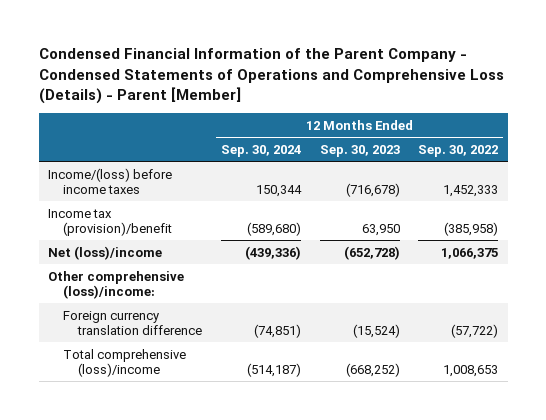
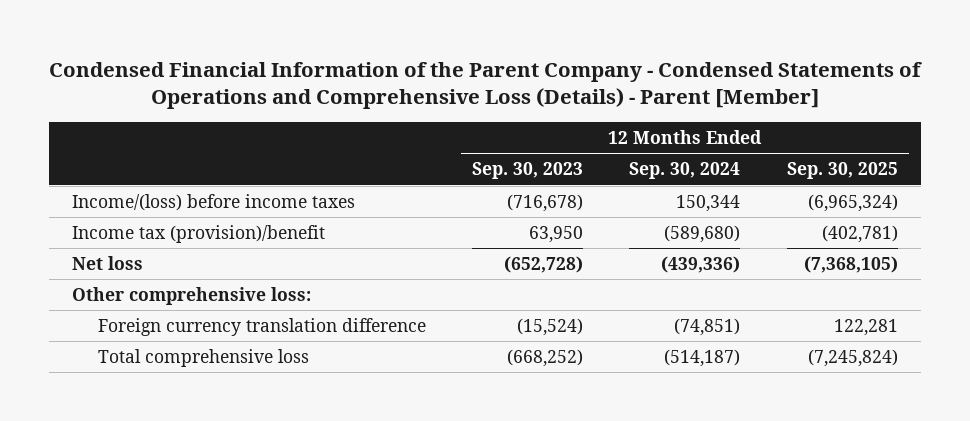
[418,144,499,157] Sep. 30, 2022 -> none
none -> [786,162,898,180] Sep. 30, 2025
[48,245,163,260] Net (loss)/income -> [72,256,144,271] Net loss
[48,270,185,299] Other comprehensive (loss)/income: -> [72,287,312,306] Other comprehensive loss:
[62,348,186,377] Total comprehensive (loss)/income -> [98,349,310,368] Total comprehensive loss

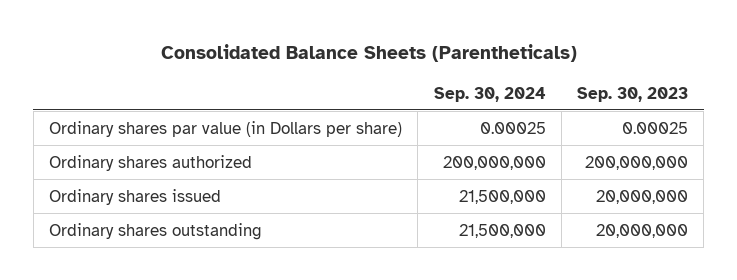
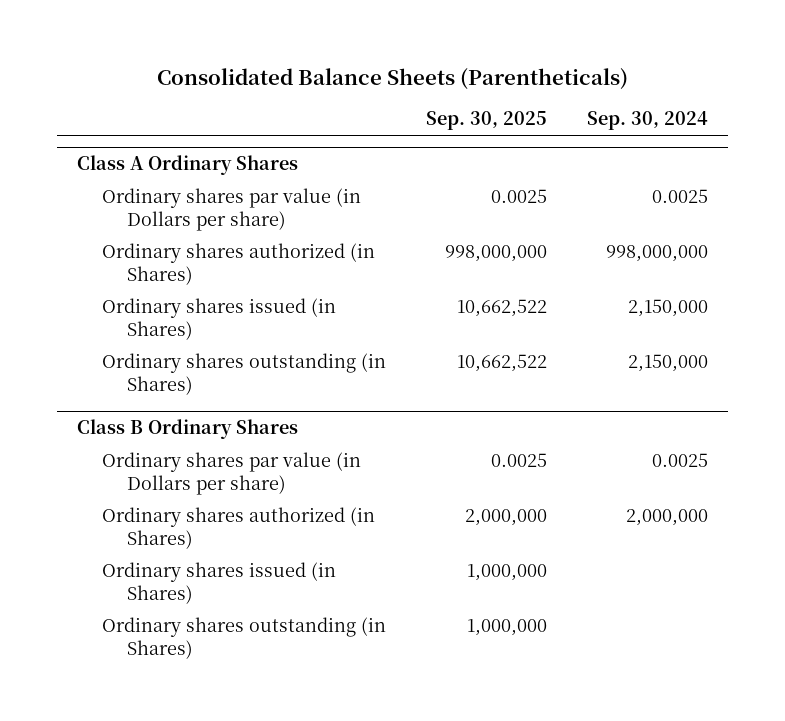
[577,86,689,102] Sep. 30, 2023 -> none
none -> [425,111,547,131] Sep. 30, 2025
none -> [77,155,299,176] Class A Ordinary Shares
[479,121,546,134] 0.00025 -> [651,188,708,203] 0.0025
[49,154,253,171] Ordinary shares authorized -> [101,242,375,285] Ordinary shares authorized (in Shares)
[442,155,546,170] 200,000,000 -> [605,244,708,262] 998,000,000
[49,188,222,205] Ordinary shares issued -> [101,297,336,340] Ordinary shares issued (in Shares)
[458,189,546,204] 21,500,000 -> [627,298,708,317] 2,150,000
[49,222,263,240] Ordinary shares outstanding -> [101,352,386,395] Ordinary shares outstanding (in Shares)
[458,223,546,238] 21,500,000 -> [627,353,708,372] 2,150,000
none -> [77,419,299,440] Class B Ordinary Shares
none -> [101,451,361,495] Ordinary shares par value (in Dollars per share)
none -> [101,506,375,549] Ordinary shares authorized (in Shares)
none -> [101,561,336,604] Ordinary shares issued (in Shares)
none -> [101,616,386,659] Ordinary shares outstanding (in Shares)

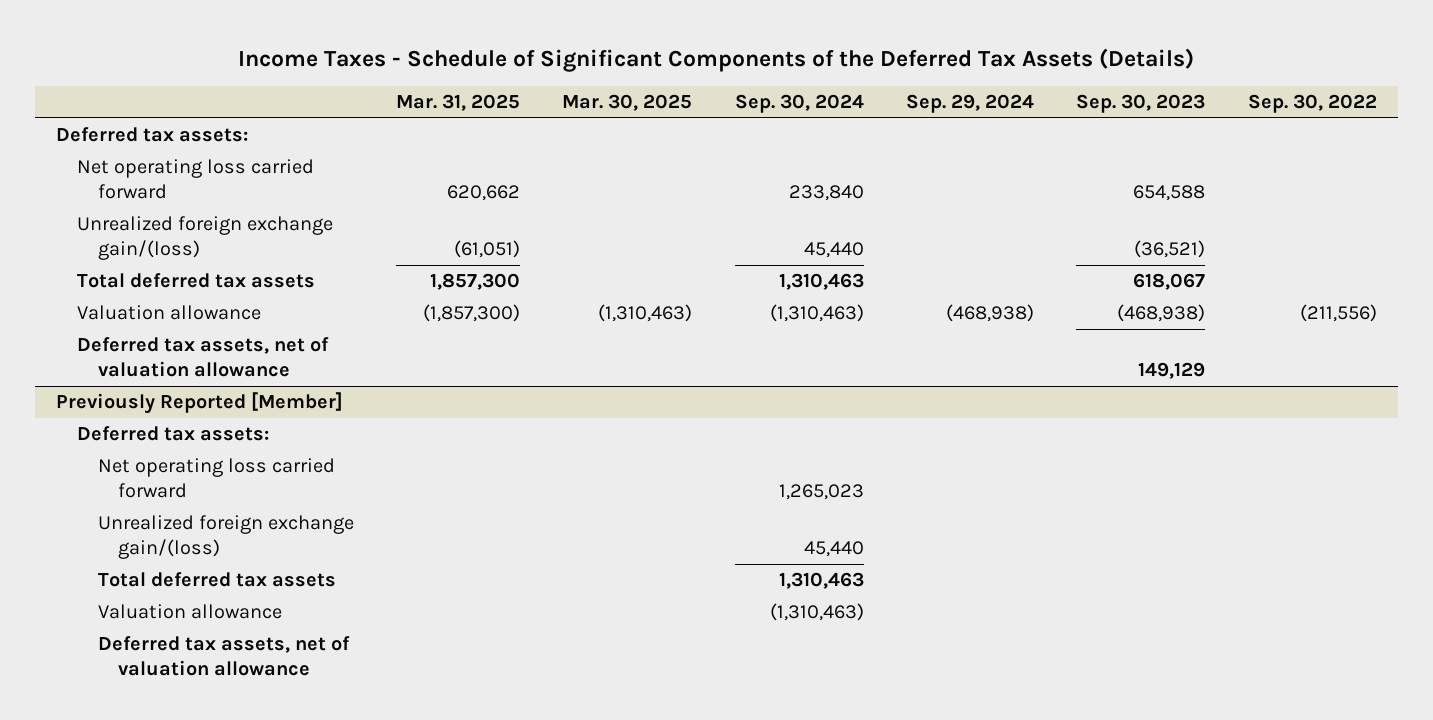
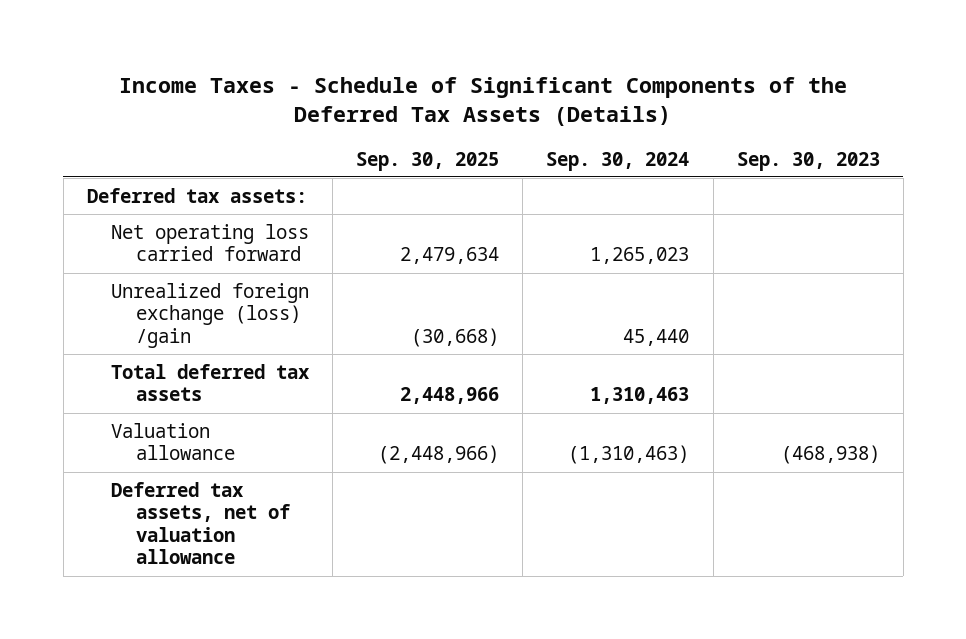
[395,93,520,111] Mar. 31, 2025 -> none
[562,93,693,111] Mar. 30, 2025 -> none
[905,93,1034,113] Sep. 29, 2024 -> none
[1247,93,1377,113] Sep. 30, 2022 -> none
none -> [356,151,500,171] Sep. 30, 2025
[76,159,314,199] Net operating loss carried forward -> none
[76,216,333,260] Unrealized foreign exchange gain/(loss) -> none
[76,273,315,289] Total deferred tax assets -> none
[76,337,329,377] Deferred tax assets, net of valuation allowance -> none
[56,392,344,415] Previously Reported [Member] -> none
[76,426,269,442] Deferred tax assets: -> none
[97,515,354,559] Unrealized foreign exchange gain/(loss) -> [111,282,310,348] Unrealized foreign exchange (loss) /gain
[97,604,282,620] Valuation allowance -> none
[76,305,261,321] Valuation allowance -> [111,422,235,461] Valuation allowance

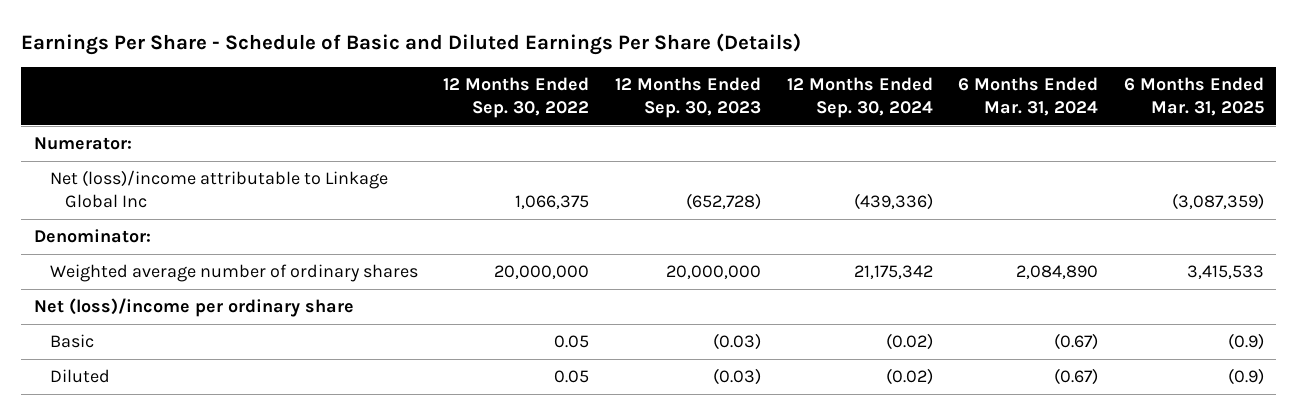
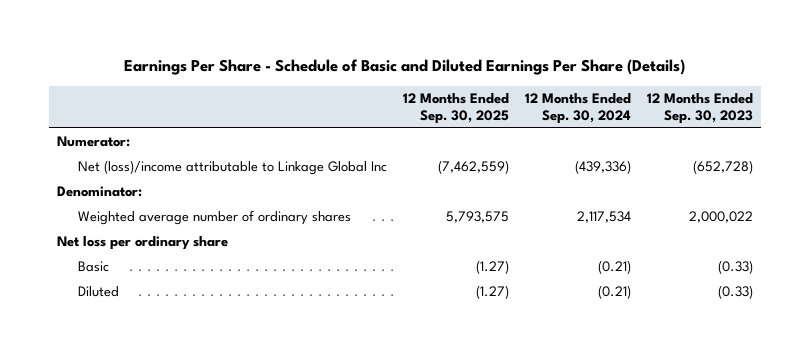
[443,77,590,118] 12 Months Ended Sep. 30, 2022 -> none
[958,77,1099,116] 6 Months Ended Mar. 31, 2024 -> none
[1123,77,1264,116] 6 Months Ended Mar. 31, 2025 -> none
none -> [403,93,510,125] 12 Months Ended Sep. 30, 2025
[665,265,761,280] 20,000,000 -> [688,211,753,224] 2,000,022
[853,265,933,280] 21,175,342 -> [577,211,632,224] 2,117,534
[34,298,355,318] Net (loss)/income per ordinary share -> [56,236,228,251] Net loss per ordinary share
[712,333,761,351] (0.03) -> [717,260,753,275] (0.33)
[885,333,933,351] (0.02) -> [598,260,632,275] (0.21)
[712,368,761,386] (0.03) -> [717,285,753,300] (0.33)
[885,368,933,386] (0.02) -> [598,285,632,300] (0.21)

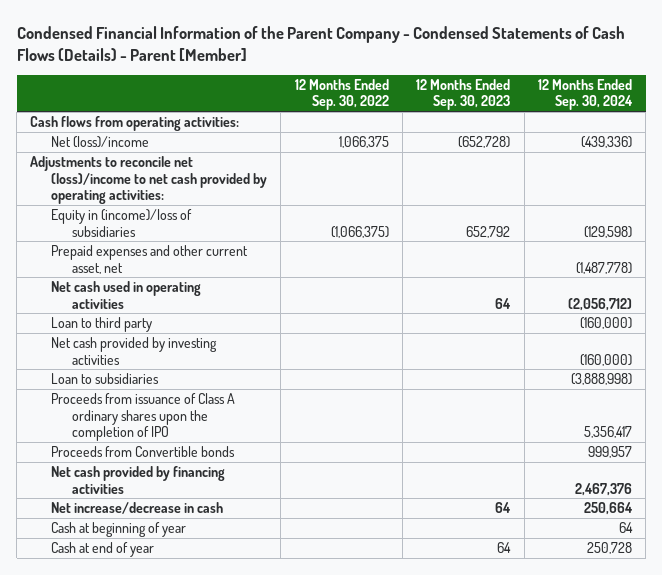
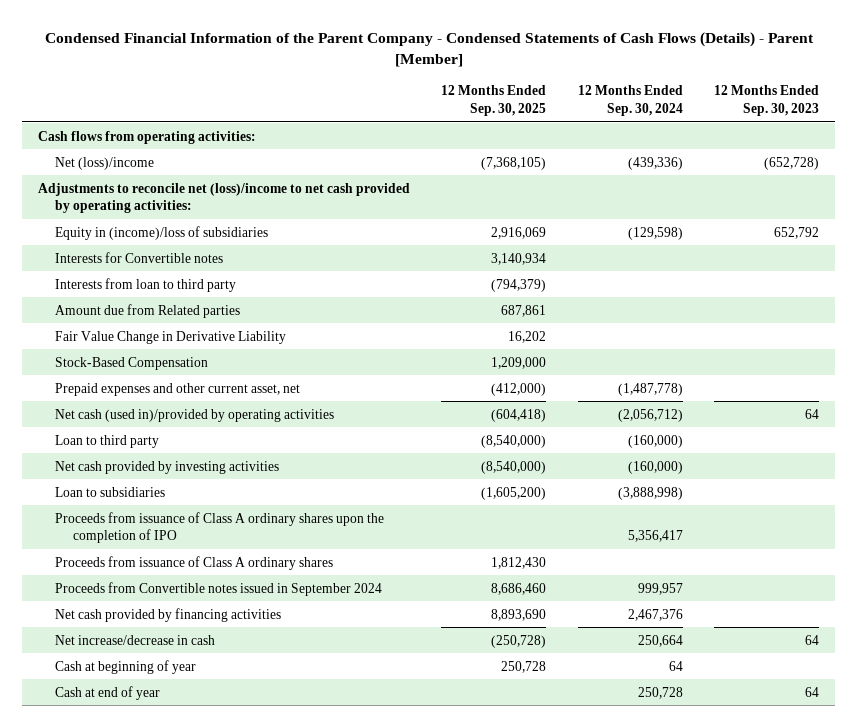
[294,79,389,111] 12 Months Ended Sep. 30, 2022 -> none
none -> [441,85,547,116] 12 Months Ended Sep. 30, 2025
none -> [55,251,224,263] Interests for Convertible notes
none -> [55,277,237,292] Interests from loan to third party
none -> [55,303,241,318] Amount due from Related parties
none -> [55,330,287,344] Fair Value Change in Derivative Liability
none -> [55,356,209,370] Stock-Based Compensation
[51,281,202,309] Net cash used in operating activities -> [55,408,335,422] Net cash (used in)/provided by operating activities
none -> [55,555,334,570] Proceeds from issuance of Class A ordinary shares
[51,446,236,458] Proceeds from Convertible bonds -> [55,581,383,596] Proceeds from Convertible notes issued in September 2024

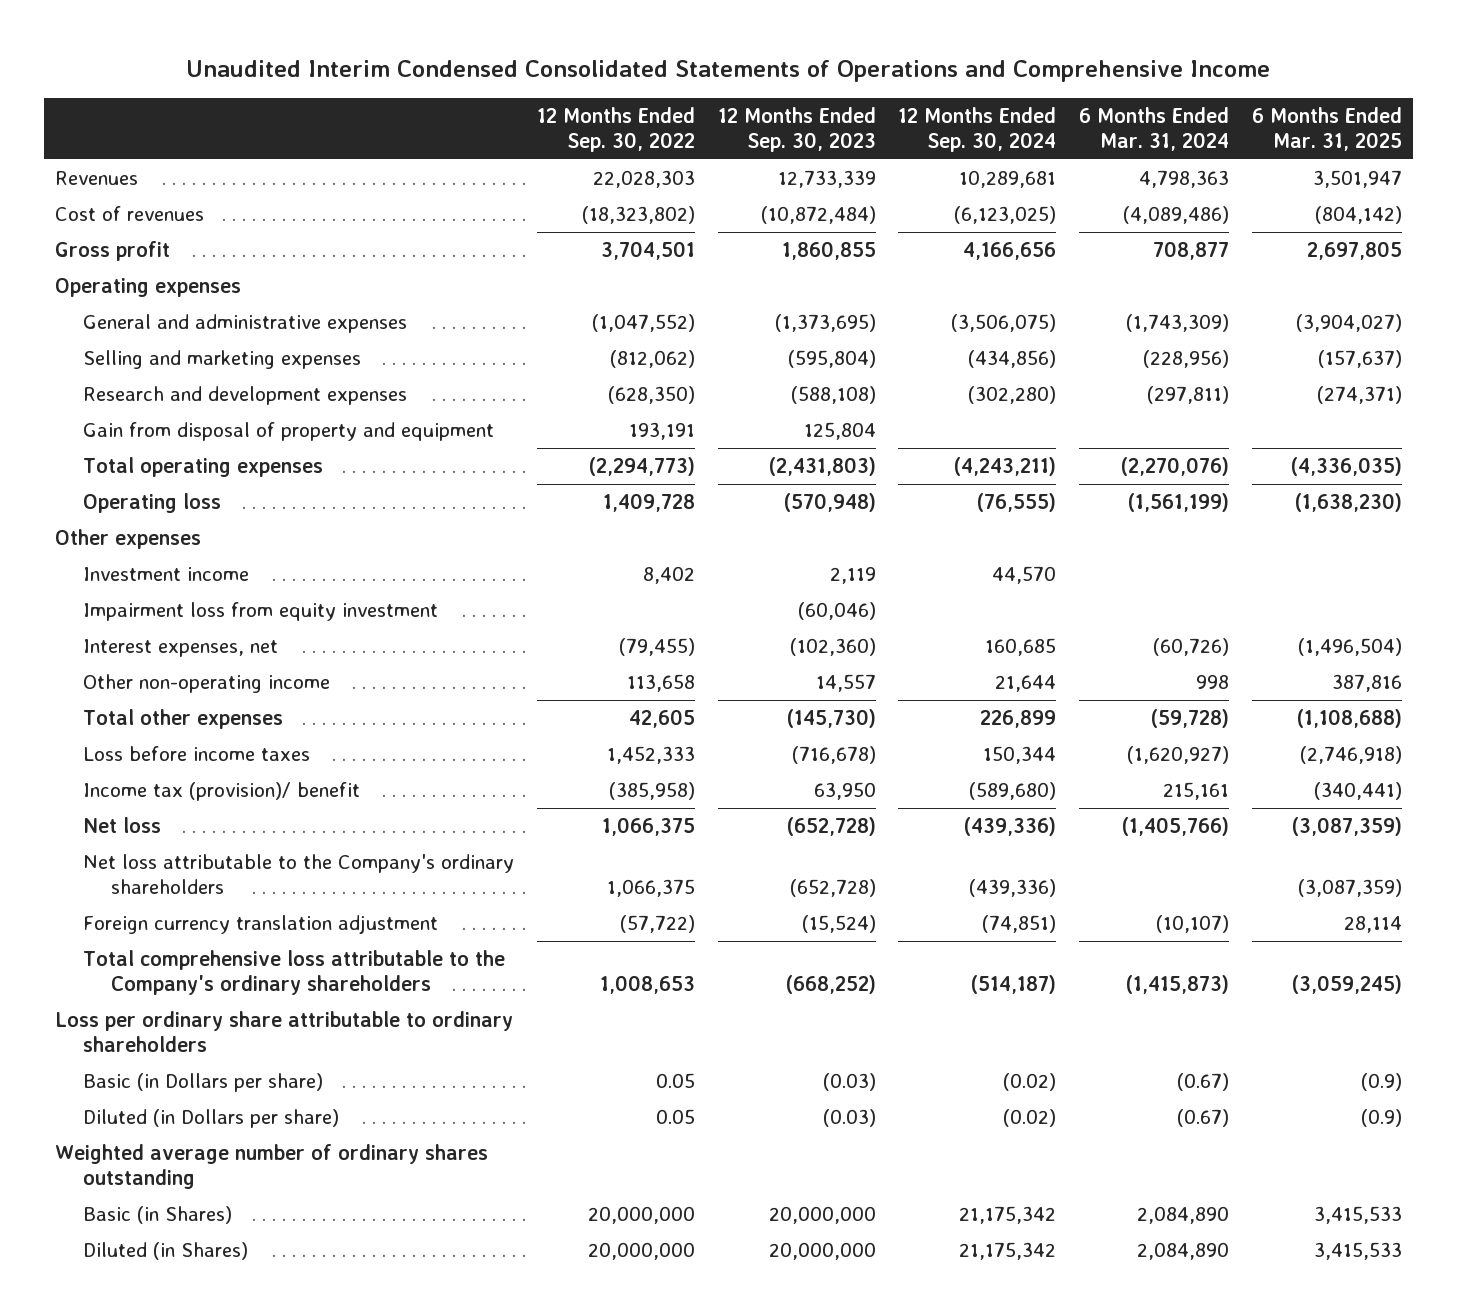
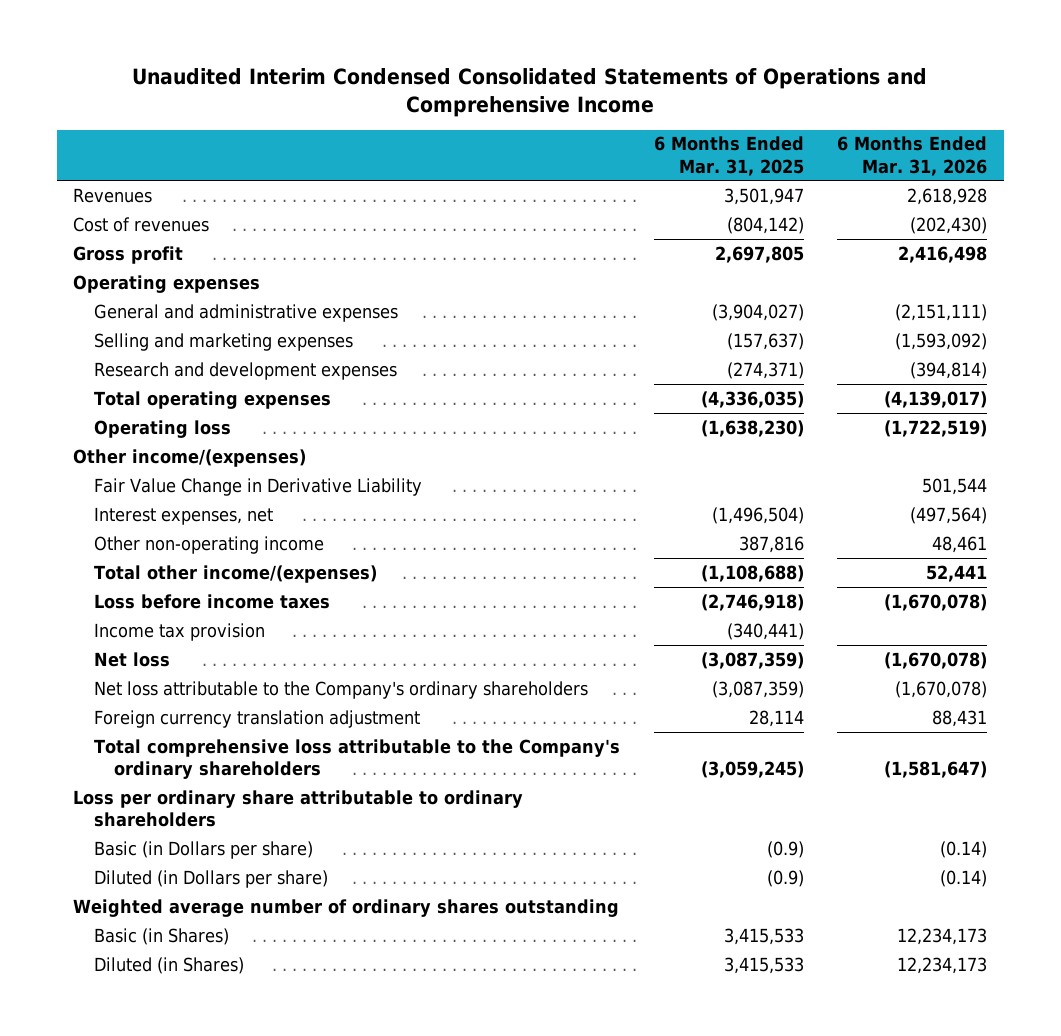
[536,106,695,152] 12 Months Ended Sep. 30, 2022 -> none
[717,106,876,152] 12 Months Ended Sep. 30, 2023 -> none
[898,106,1057,152] 12 Months Ended Sep. 30, 2024 -> none
[1079,106,1230,151] 6 Months Ended Mar. 31, 2024 -> none
none -> [837,136,988,176] 6 Months Ended Mar. 31, 2026
[83,422,495,442] Gain from disposal of property and equipment -> none
[83,567,250,582] Investment income -> none
[83,602,439,622] Impairment loss from equity investment -> none
[55,529,202,550] Other expenses -> [73,448,307,467] Other income/(expenses)
none -> [93,477,422,496] Fair Value Change in Derivative Liability
[83,709,284,730] Total other expenses -> [93,564,377,583] Total other income/(expenses)
[83,782,361,802] Income tax (provision)/ benefit -> [93,622,265,641] Income tax provision

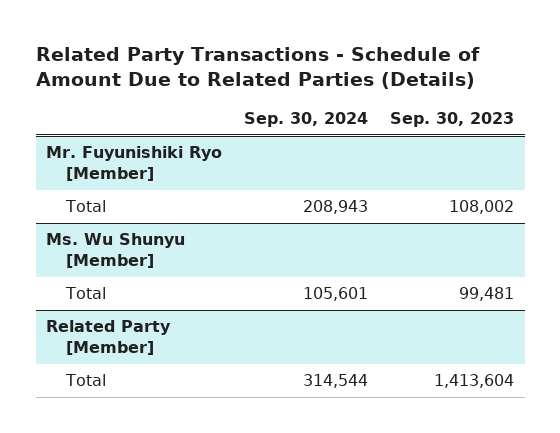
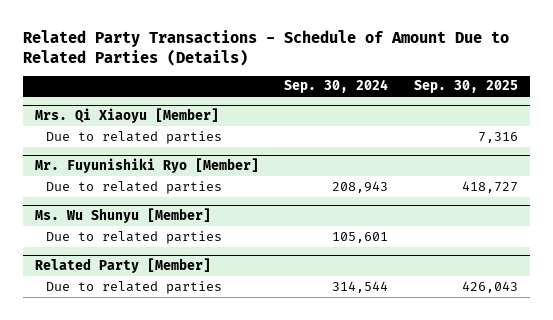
[389,112,514,128] Sep. 30, 2023 -> none
none -> [413,80,518,94] Sep. 30, 2025
none -> [35,108,220,124] Mrs. Qi Xiaoyu [Member]
none -> [46,130,223,144] Due to related parties
[65,200,107,213] Total -> [46,180,223,194] Due to related parties
[65,287,107,300] Total -> [46,230,223,244] Due to related parties
[65,374,107,387] Total -> [46,280,223,294] Due to related parties

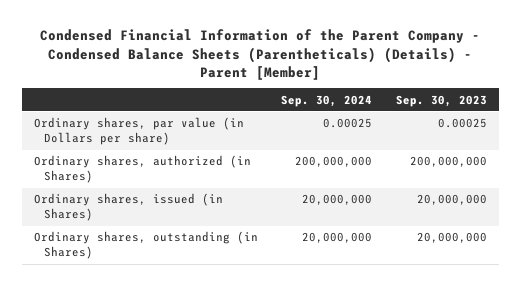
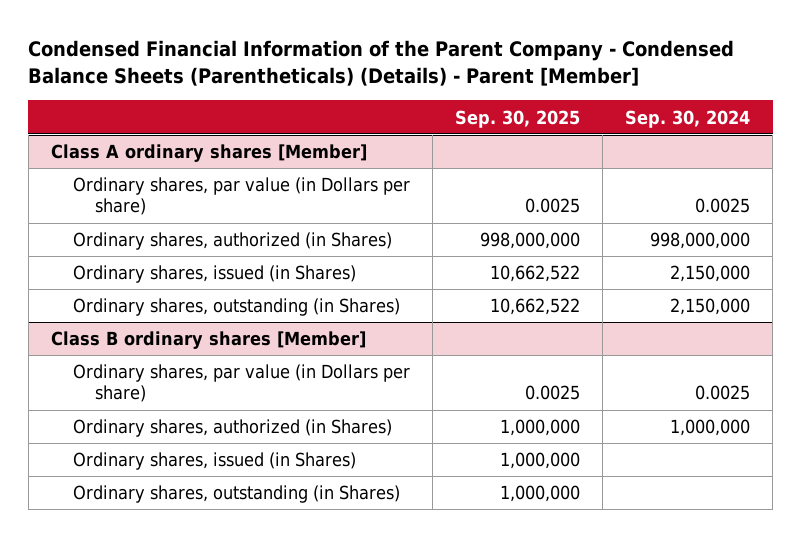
[395,94,487,107] Sep. 30, 2023 -> none
none -> [455,109,581,128] Sep. 30, 2025
none -> [50,144,367,163] Class A ordinary shares [Member]
[323,118,373,129] 0.00025 -> [695,198,751,214] 0.0025
[295,156,373,168] 200,000,000 -> [650,232,751,250] 998,000,000
[302,194,373,206] 20,000,000 -> [670,265,751,283] 2,150,000
[302,232,373,244] 20,000,000 -> [670,298,751,316] 2,150,000
none -> [50,331,366,350] Class B ordinary shares [Member]
none -> [72,364,410,403] Ordinary shares, par value (in Dollars per share)
none -> [72,419,392,438] Ordinary shares, authorized (in Shares)
none -> [72,452,356,471] Ordinary shares, issued (in Shares)
none -> [72,485,400,504] Ordinary shares, outstanding (in Shares)

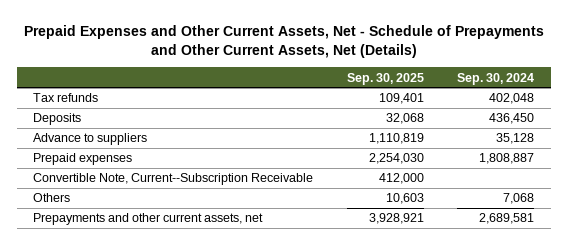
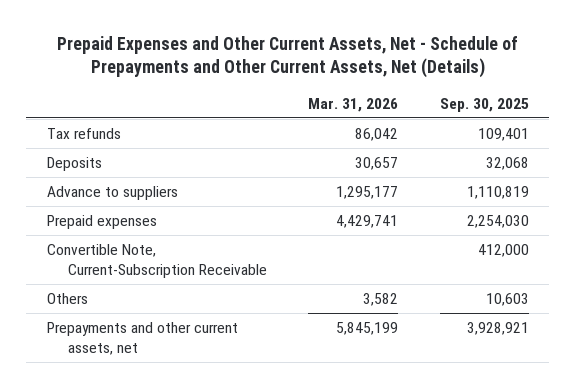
[457,72,535,85] Sep. 30, 2024 -> none
none -> [308,97,399,112] Mar. 31, 2026
[33,173,314,186] Convertible Note, Current--Subscription Receivable -> [46,244,268,278] Convertible Note, Current-Subscription Receivable

